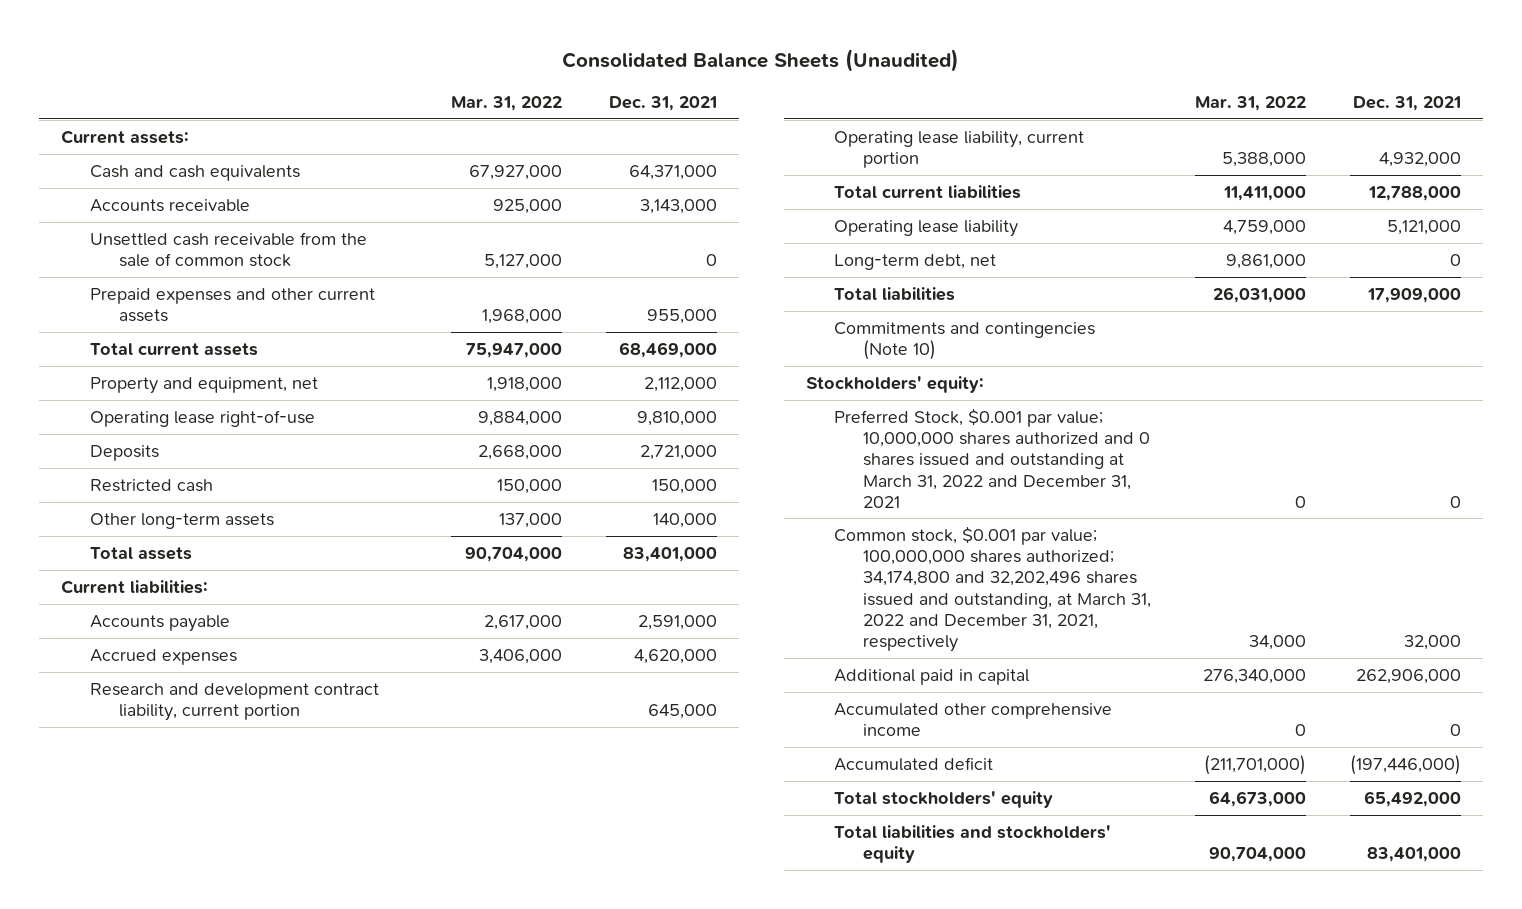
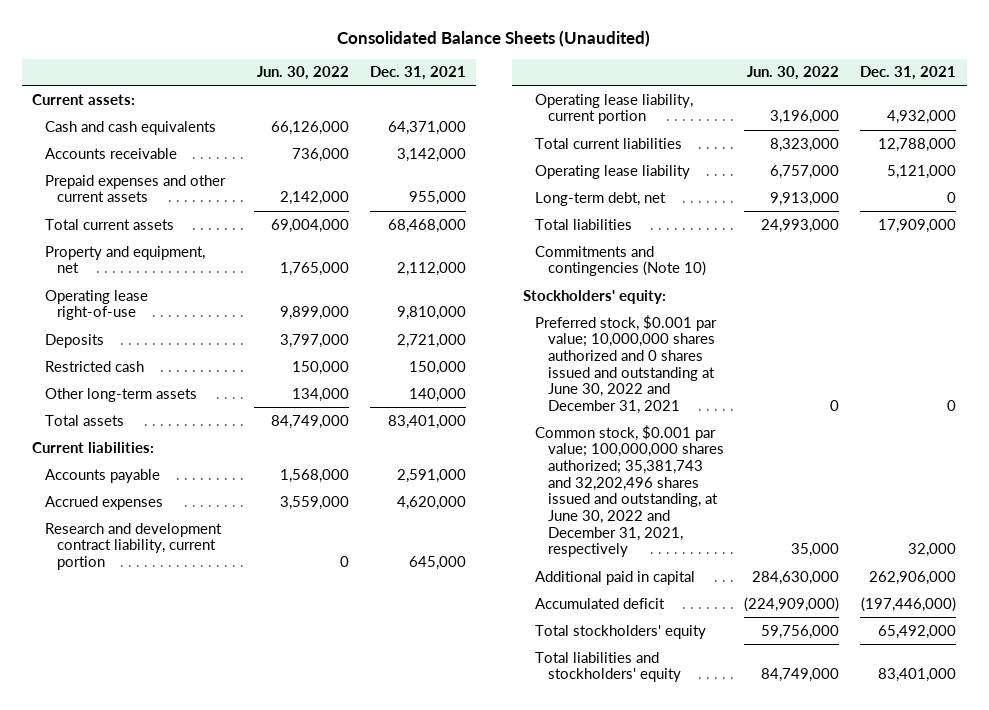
[450,95,562,111] Mar. 31, 2022 -> none
none -> [257,66,350,81] Jun. 30, 2022
[89,231,367,268] Unsettled cash receivable from the sale of common stock -> none
[639,198,717,214] 3,143,000 -> [397,147,467,162] 3,142,000
[618,341,717,358] 68,469,000 -> [388,218,467,233] 68,468,000
[834,407,1151,508] Preferred Stock, $0.001 par value; 10,000,000 shares authorized and 0 shares issued and outstanding at March 31, 2022 and December 31, 2021 -> [535,314,718,415] Preferred stock, $0.001 par value; 10,000,000 shares authorized and 0 shares issued and outstanding at June 30, 2022 and December 31, 2021
[834,525,1152,652] Common stock, $0.001 par value; 100,000,000 shares authorized; 34,174,800 and 32,202,496 shares issued and outstanding, at March 31, 2022 and December 31, 2021, respectively -> [535,424,724,558] Common stock, $0.001 par value; 100,000,000 shares authorized; 35,381,743 and 32,202,496 shares issued and outstanding, at June 30, 2022 and December 31, 2021, respectively
[834,702,1113,737] Accumulated other comprehensive income -> none

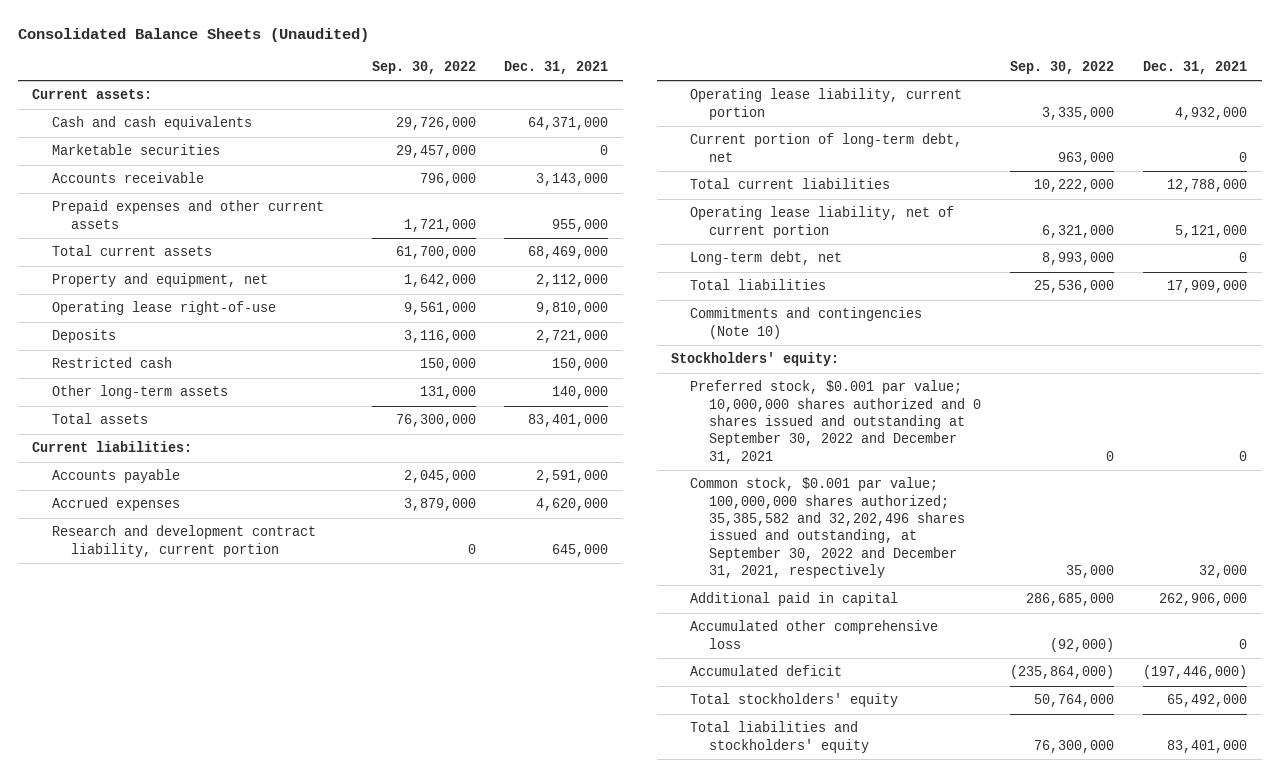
[257,66,350,81] Jun. 30, 2022 -> none
none -> [371,60,476,74] Sep. 30, 2022
none -> [51,144,220,156] Marketable securities
[397,147,467,162] 3,142,000 -> [536,173,609,187] 3,143,000
[388,218,467,233] 68,468,000 -> [528,246,609,260] 68,469,000
none -> [690,133,963,162] Current portion of long-term debt, net
[535,164,691,179] Operating lease liability -> [690,206,955,238] Operating lease liability, net of current portion
[535,314,718,415] Preferred stock, $0.001 par value; 10,000,000 shares authorized and 0 shares issued and outstanding at June 30, 2022 and December 31, 2021 -> [690,380,982,464] Preferred stock, $0.001 par value; 10,000,000 shares authorized and 0 shares issued and outstanding at September 30, 2022 and December 31, 2021
[535,424,724,558] Common stock, $0.001 par value; 100,000,000 shares authorized; 35,381,743 and 32,202,496 shares issued and outstanding, at June 30, 2022 and December 31, 2021, respectively -> [690,477,966,579] Common stock, $0.001 par value; 100,000,000 shares authorized; 35,385,582 and 32,202,496 shares issued and outstanding, at September 30, 2022 and December 31, 2021, respectively
none -> [690,620,939,649] Accumulated other comprehensive loss

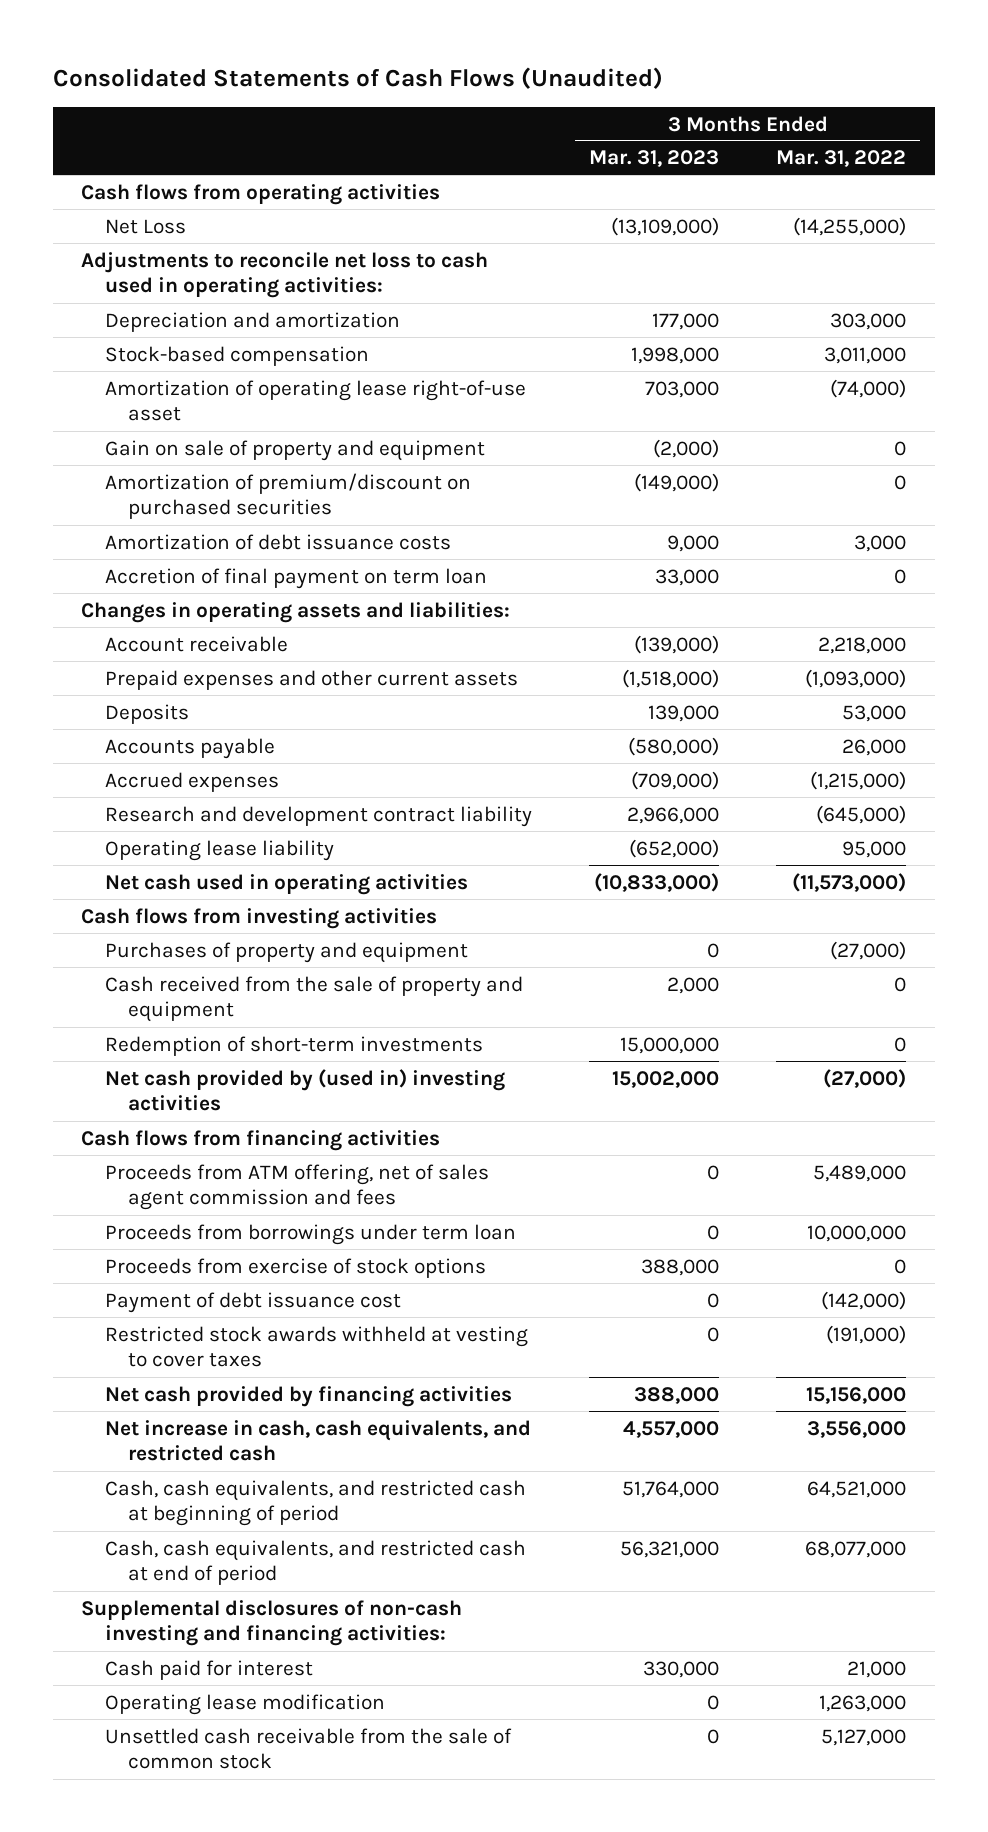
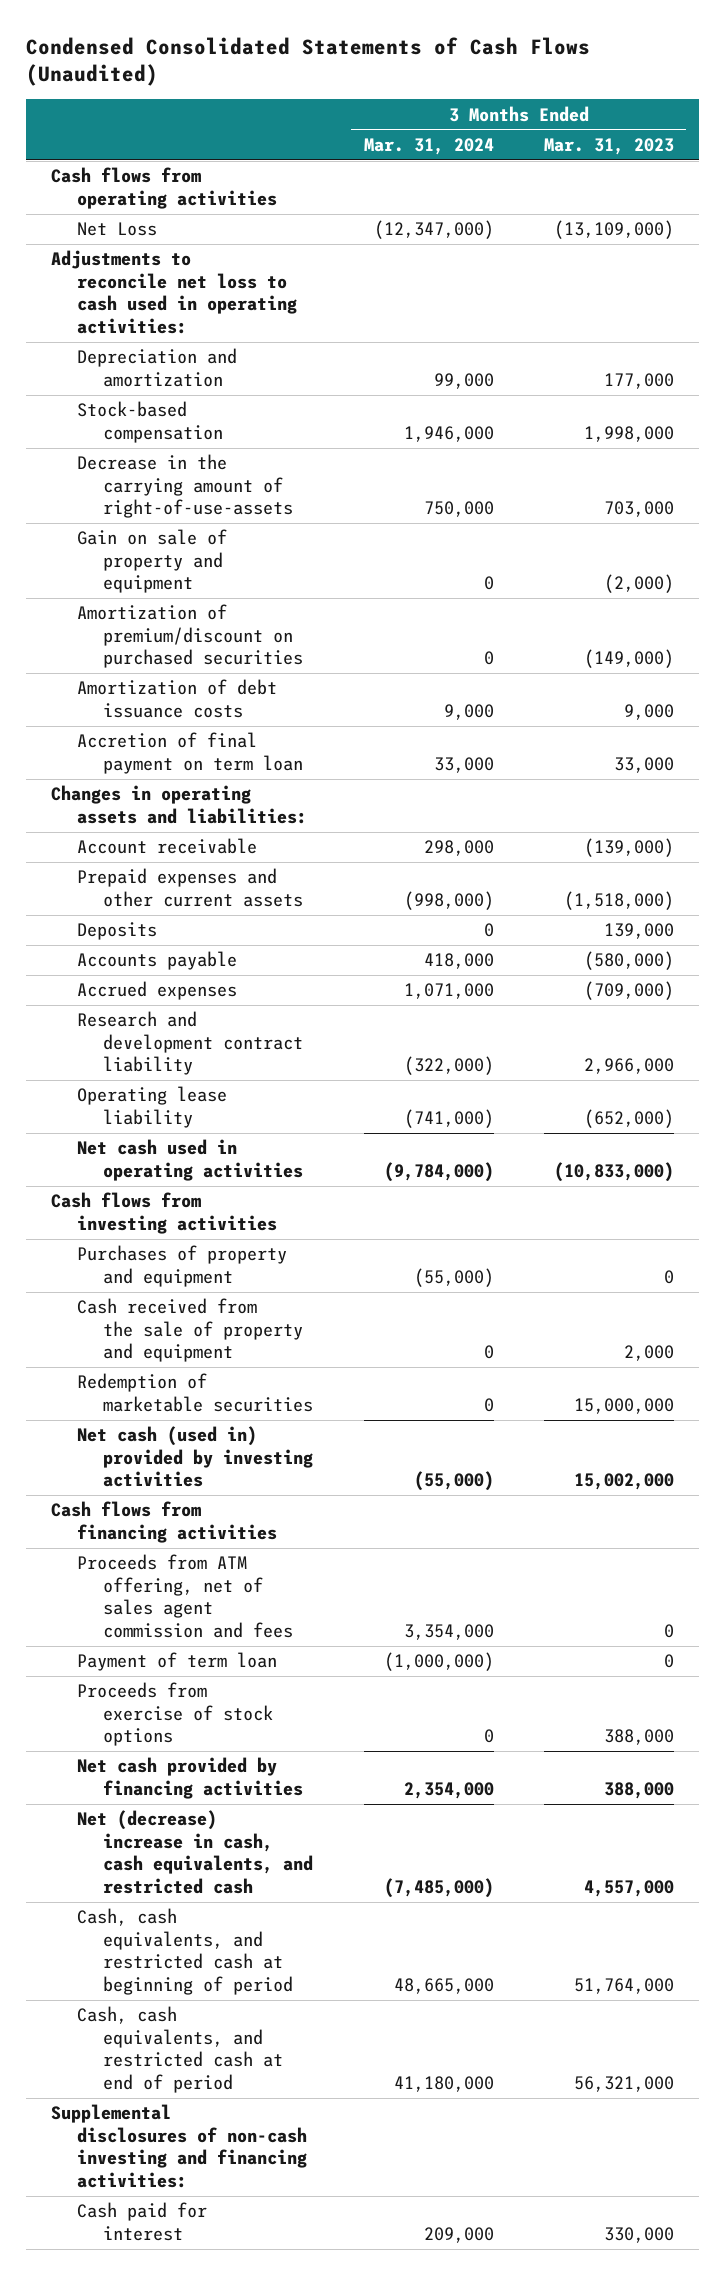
[52,66,663,89] Consolidated Statements of Cash Flows (Unaudited) -> [26,36,591,87] Condensed Consolidated Statements of Cash Flows (Unaudited)
[776,150,907,168] Mar. 31, 2022 -> none
none -> [363,137,494,155] Mar. 31, 2024
[104,379,526,422] Amortization of operating lease right-of-use asset -> [77,454,294,519] Decrease in the carrying amount of right-of-use-assets
[104,1035,483,1056] Redemption of short-term investments -> [77,1373,314,1412] Redemption of marketable securities
[104,1068,505,1112] Net cash provided by (used in) investing activities -> [77,1426,314,1488] Net cash (used in) provided by investing activities
[104,1223,516,1245] Proceeds from borrowings under term loan -> none
none -> [77,1652,278,1672] Payment of term loan
[104,1291,401,1313] Payment of debt issuance cost -> none
[104,1325,528,1368] Restricted stock awards withheld at vesting to cover taxes -> none
[104,1419,531,1462] Net increase in cash, cash equivalents, and restricted cash -> [77,1810,314,1894] Net (decrease) increase in cash, cash equivalents, and restricted cash
[104,1693,385,1715] Operating lease modification -> none
[104,1727,512,1770] Unsettled cash receivable from the sale of common stock -> none

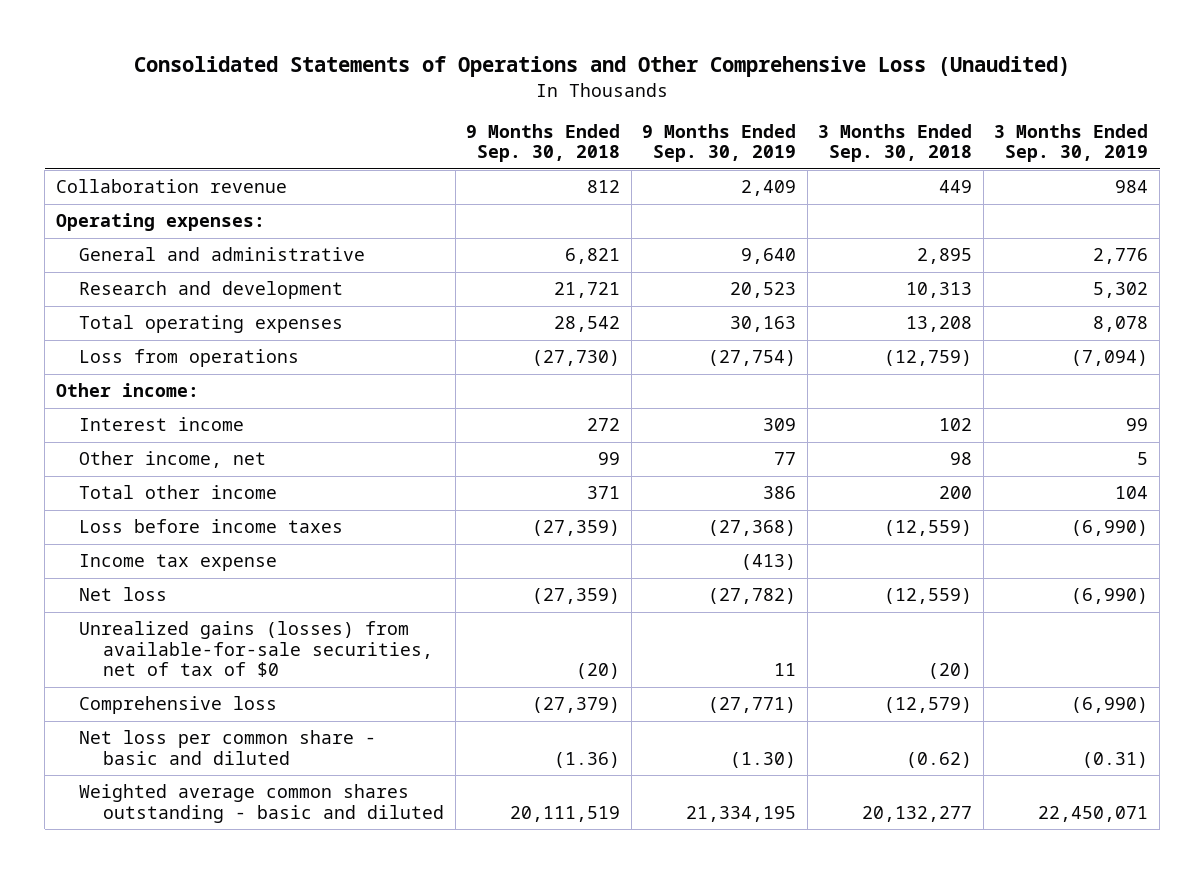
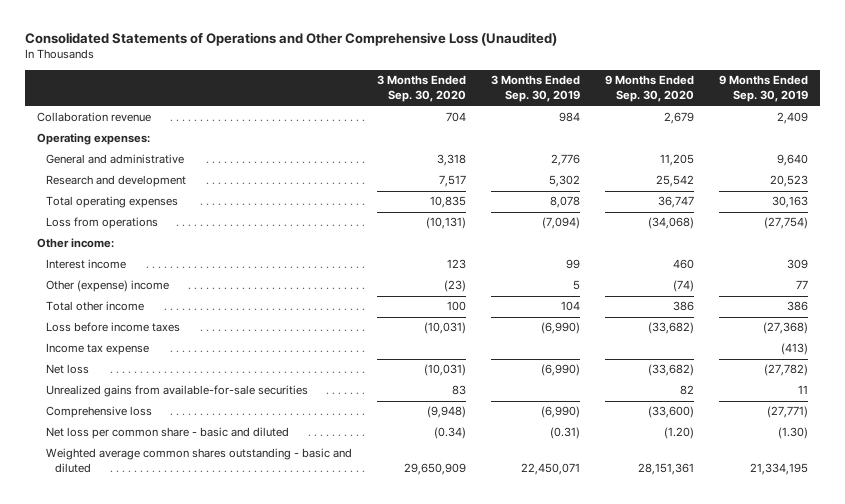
[466,123,621,163] 9 Months Ended Sep. 30, 2018 -> none
[818,123,973,163] 3 Months Ended Sep. 30, 2018 -> none
none -> [377,75,467,103] 3 Months Ended Sep. 30, 2020
none -> [605,75,695,103] 9 Months Ended Sep. 30, 2020
[79,451,267,469] Other income, net -> [46,280,170,293] Other (expense) income
[79,621,433,678] Unrealized gains (losses) from available-for-sale securities, net of tax of $0 -> [46,385,309,398] Unrealized gains from available-for-sale securities

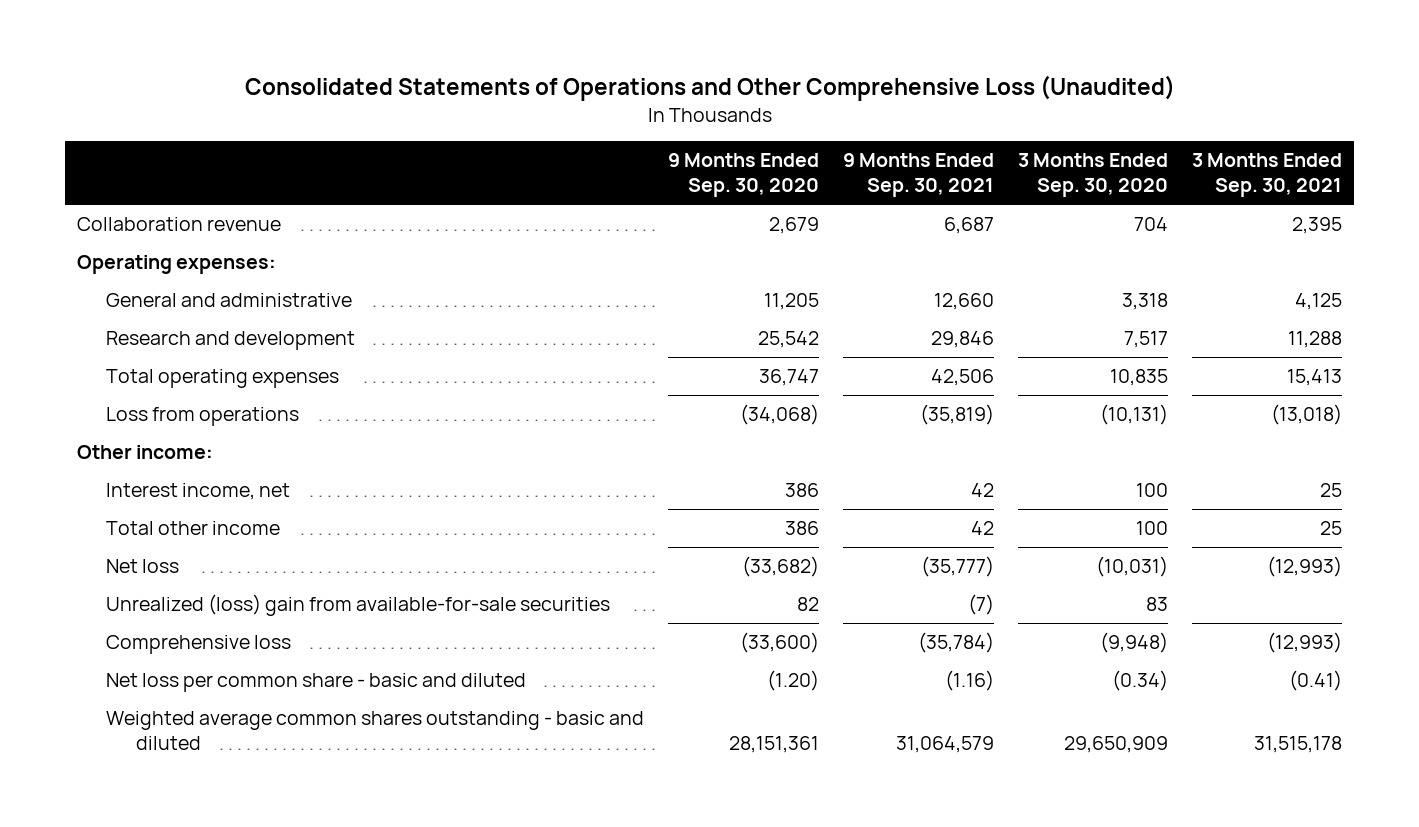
[491,75,581,103] 3 Months Ended Sep. 30, 2019 -> none
[718,75,808,103] 9 Months Ended Sep. 30, 2019 -> none
none -> [843,153,995,198] 9 Months Ended Sep. 30, 2021
none -> [1192,153,1343,198] 3 Months Ended Sep. 30, 2021
[46,280,170,293] Other (expense) income -> none
[46,259,127,270] Interest income -> [106,483,291,501] Interest income, net
[447,259,467,270] 123 -> [1136,483,1169,498] 100
[673,259,695,270] 460 -> [785,483,820,498] 386
[46,322,181,333] Loss before income taxes -> none
[46,343,150,356] Income tax expense -> none
[46,385,309,398] Unrealized gains from available-for-sale securities -> [106,594,611,617] Unrealized (loss) gain from available-for-sale securities

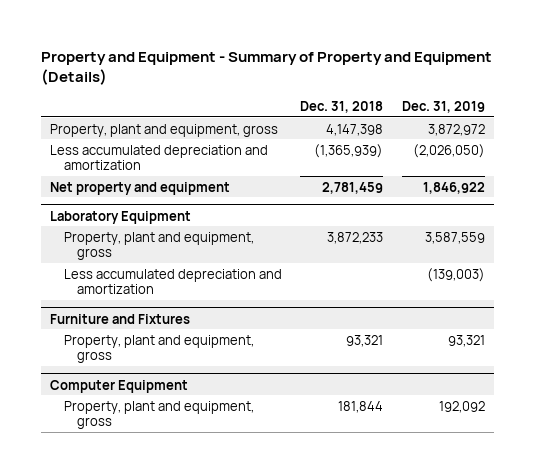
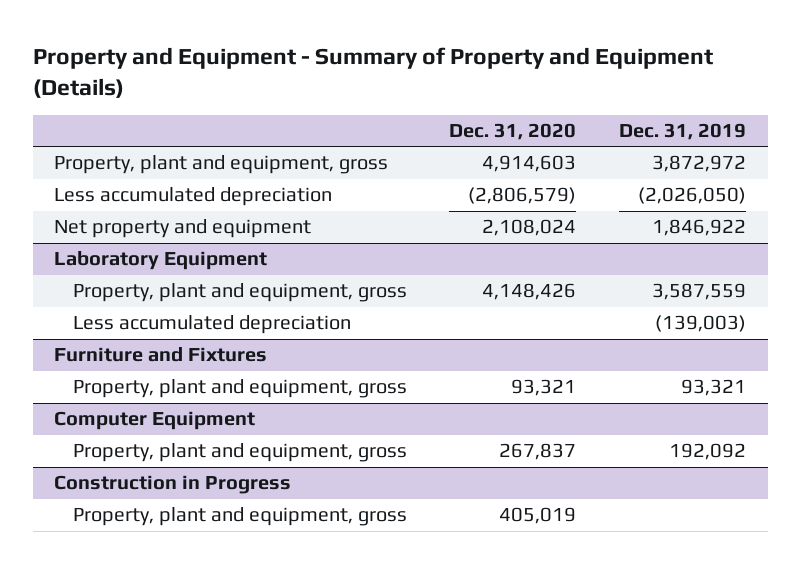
[300,100,384,113] Dec. 31, 2018 -> none
none -> [449,123,577,141] Dec. 31, 2020
[50,144,269,171] Less accumulated depreciation and amortization -> [54,187,333,207] Less accumulated depreciation
[63,268,282,295] Less accumulated depreciation and amortization -> [72,315,351,335] Less accumulated depreciation
none -> [54,475,292,495] Construction in Progress
none -> [72,507,407,527] Property, plant and equipment, gross

